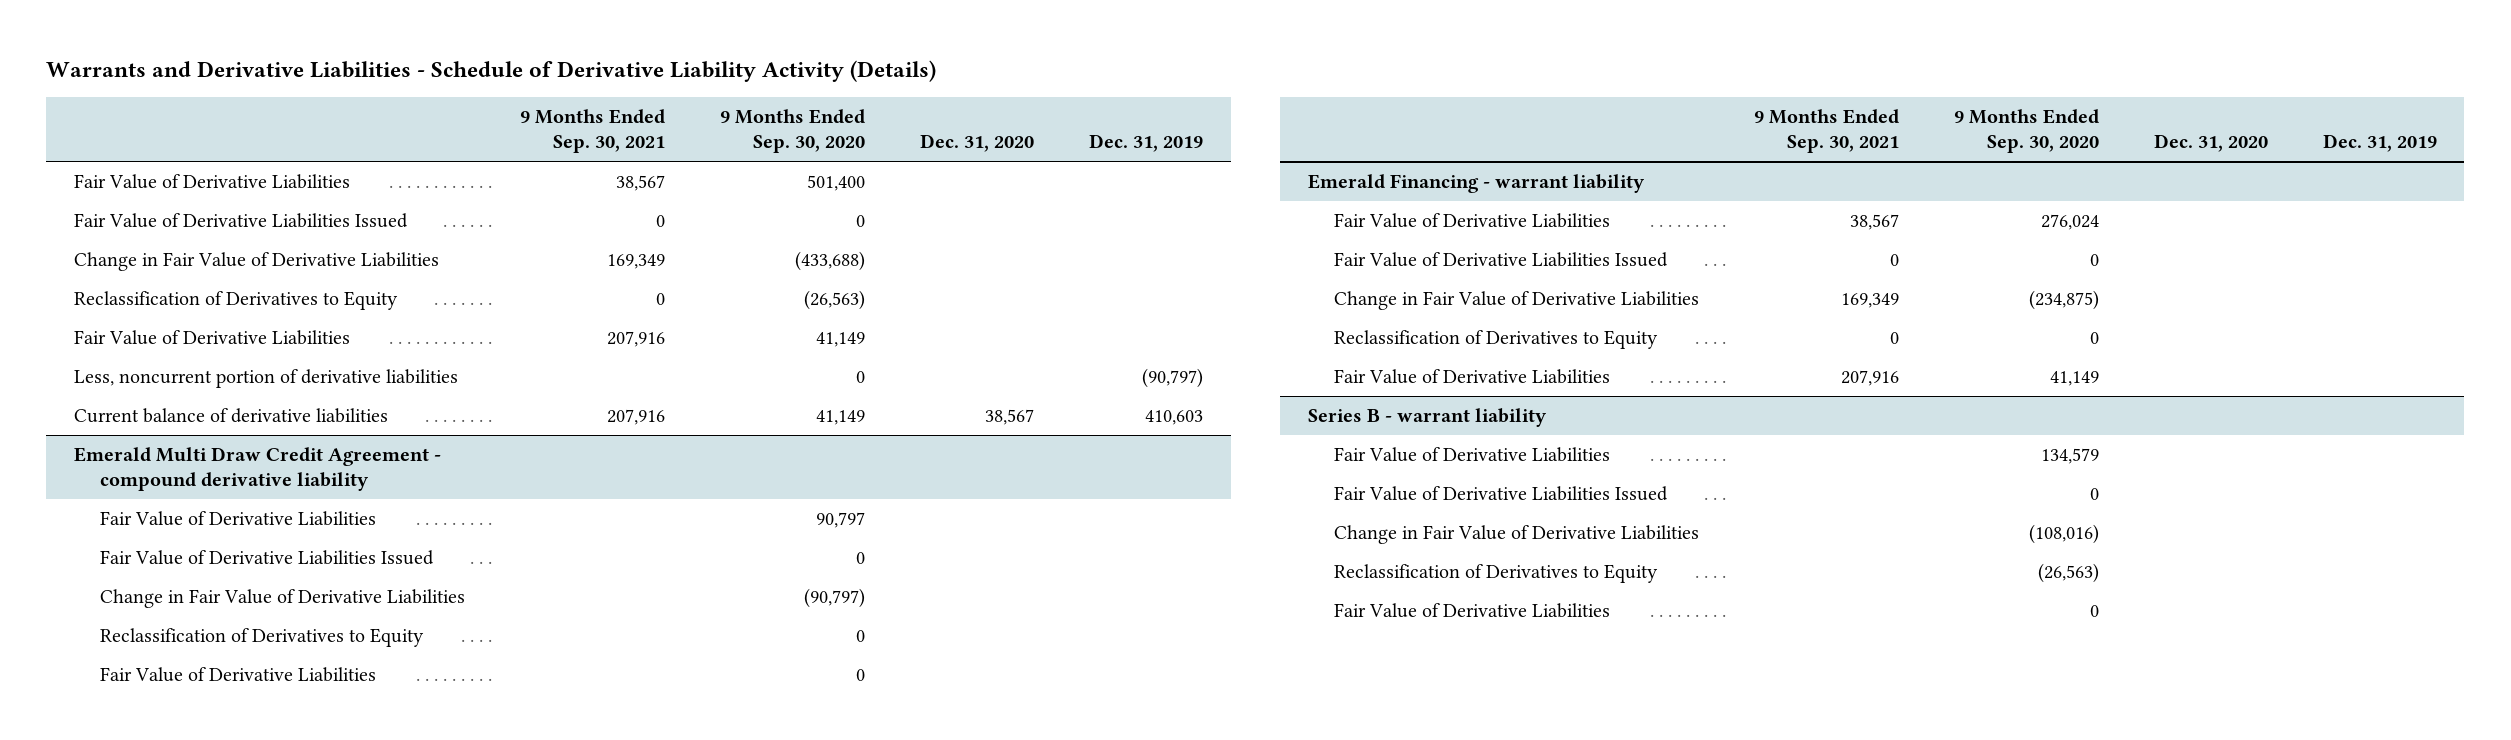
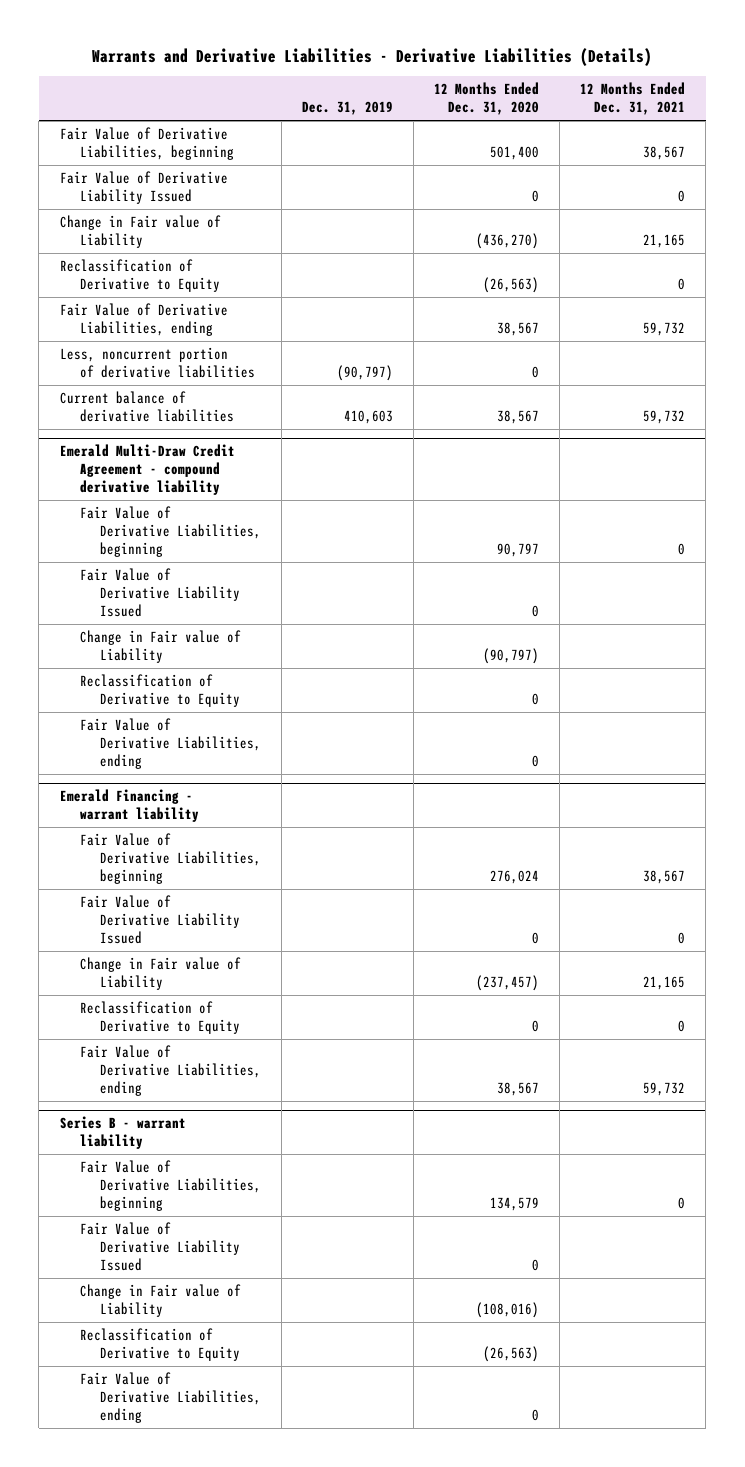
[46,60,937,83] Warrants and Derivative Liabilities - Schedule of Derivative Liability Activity (Details) -> [92,47,653,66] Warrants and Derivative Liabilities - Derivative Liabilities (Details)
[519,108,665,154] 9 Months Ended Sep. 30, 2021 -> none
[719,108,865,154] 9 Months Ended Sep. 30, 2020 -> none
[920,134,1035,153] Dec. 31, 2020 -> none
none -> [434,82,540,116] 12 Months Ended Dec. 31, 2020
none -> [580,82,686,116] 12 Months Ended Dec. 31, 2021
[74,173,351,189] Fair Value of Derivative Liabilities -> [59,127,234,161] Fair Value of Derivative Liabilities, beginning
[74,212,409,228] Fair Value of Derivative Liabilities Issued -> [59,171,228,205] Fair Value of Derivative Liability Issued
[74,251,440,271] Change in Fair Value of Derivative Liabilities -> [59,215,221,249] Change in Fair value of Liability
[74,290,399,310] Reclassification of Derivatives to Equity -> [59,259,220,293] Reclassification of Derivative to Equity
[74,329,351,345] Fair Value of Derivative Liabilities -> [59,303,228,337] Fair Value of Derivative Liabilities, ending
[74,446,442,492] Emerald Multi Draw Credit Agreement - compound derivative liability -> [59,444,235,496] Emerald Multi-Draw Credit Agreement - compound derivative liability
[99,510,376,526] Fair Value of Derivative Liabilities -> [79,506,261,558] Fair Value of Derivative Liabilities, beginning
[99,549,434,565] Fair Value of Derivative Liabilities Issued -> [79,568,240,618] Fair Value of Derivative Liability Issued
[99,588,465,608] Change in Fair Value of Derivative Liabilities -> [79,630,241,664] Change in Fair value of Liability
[99,627,424,647] Reclassification of Derivatives to Equity -> [79,674,240,708] Reclassification of Derivative to Equity
[99,666,376,682] Fair Value of Derivative Liabilities -> [79,718,261,770] Fair Value of Derivative Liabilities, ending
[1333,212,1610,228] Fair Value of Derivative Liabilities -> [79,833,261,885] Fair Value of Derivative Liabilities, beginning
[1333,251,1668,267] Fair Value of Derivative Liabilities Issued -> [79,895,240,945] Fair Value of Derivative Liability Issued
[1333,290,1699,310] Change in Fair Value of Derivative Liabilities -> [79,957,241,991] Change in Fair value of Liability
[1333,329,1658,349] Reclassification of Derivatives to Equity -> [79,1001,240,1035] Reclassification of Derivative to Equity
[1333,368,1610,384] Fair Value of Derivative Liabilities -> [79,1045,261,1097] Fair Value of Derivative Liabilities, ending
[1333,446,1610,462] Fair Value of Derivative Liabilities -> [79,1160,261,1212] Fair Value of Derivative Liabilities, beginning
[1333,485,1668,501] Fair Value of Derivative Liabilities Issued -> [79,1222,240,1272] Fair Value of Derivative Liability Issued
[1333,524,1699,544] Change in Fair Value of Derivative Liabilities -> [79,1284,241,1318] Change in Fair value of Liability
[1333,563,1658,583] Reclassification of Derivatives to Equity -> [79,1328,240,1362] Reclassification of Derivative to Equity
[1333,602,1610,618] Fair Value of Derivative Liabilities -> [79,1372,261,1424] Fair Value of Derivative Liabilities, ending

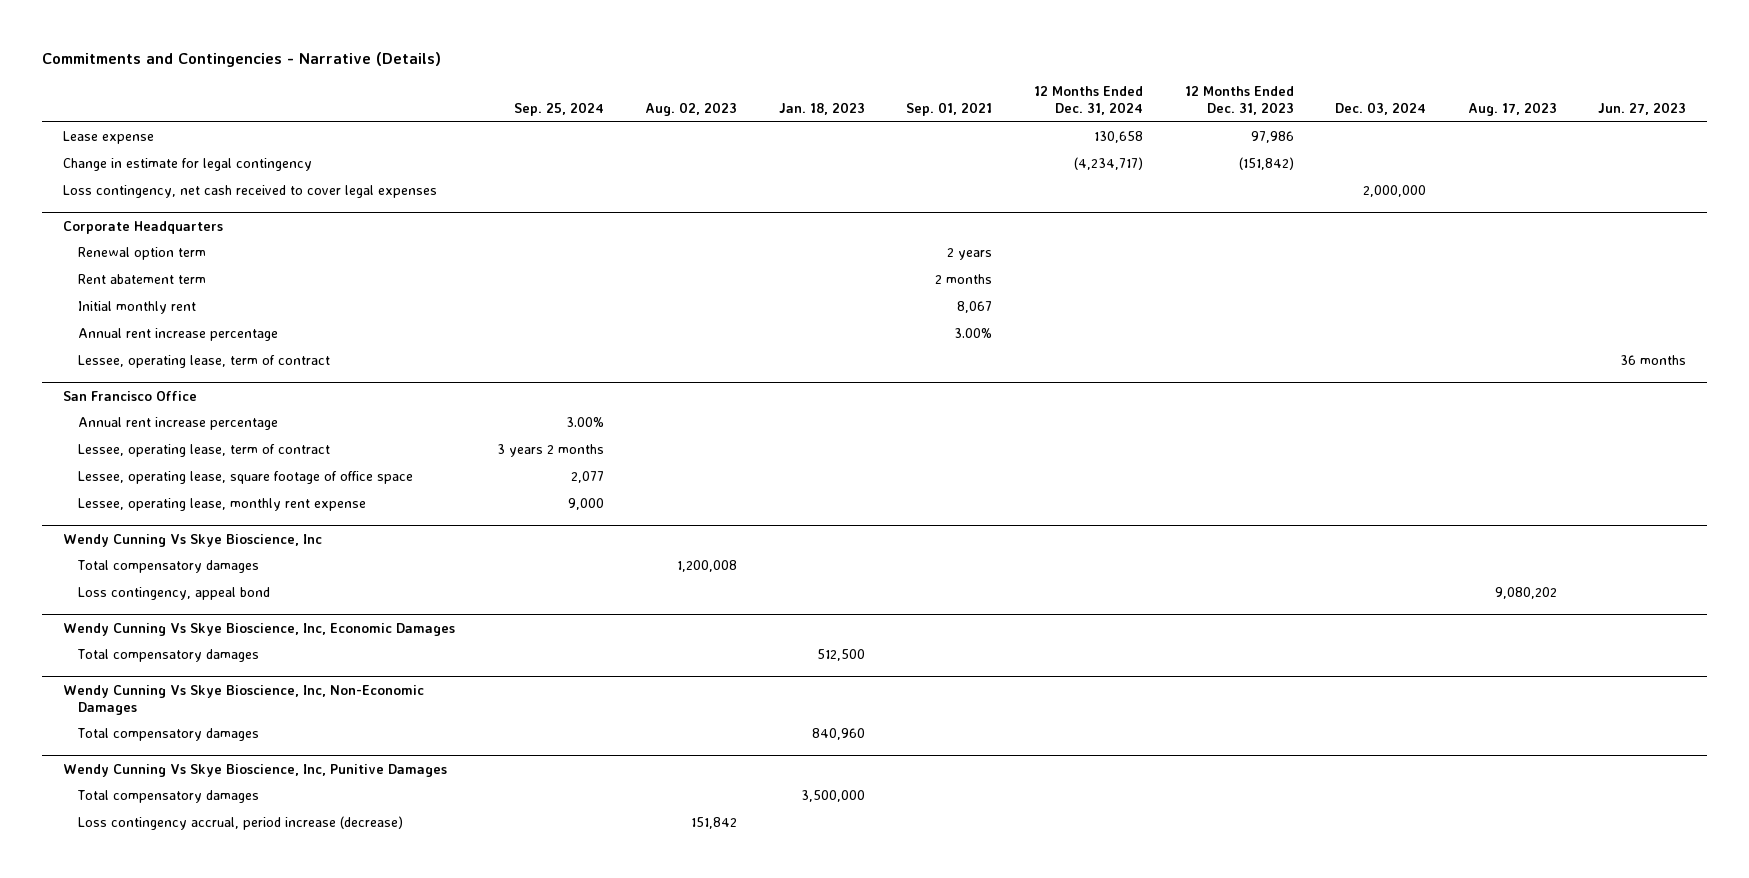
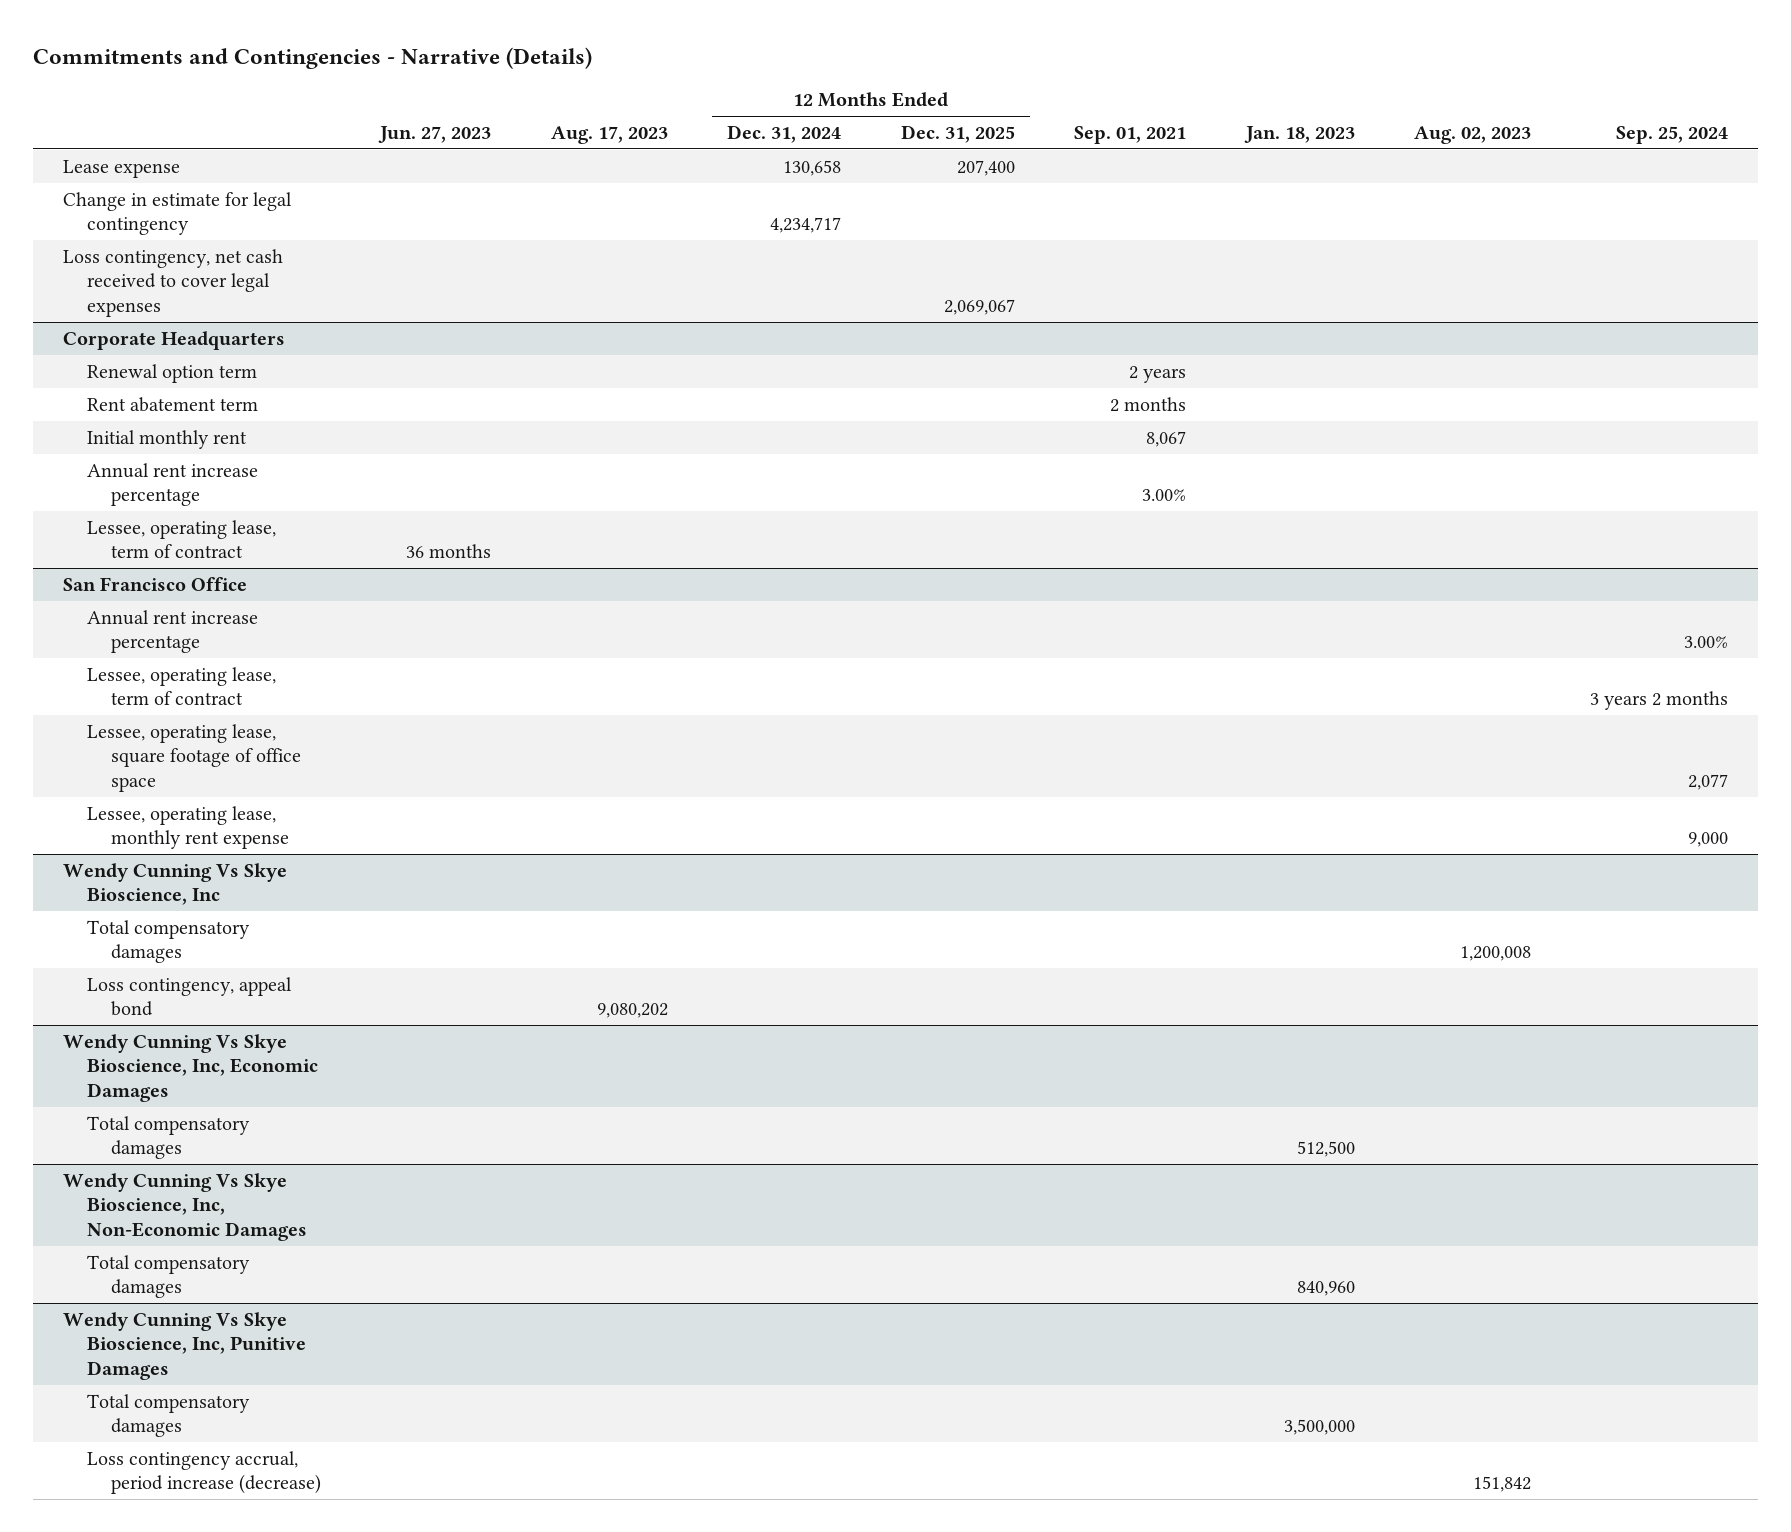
[1184,86,1294,116] 12 Months Ended Dec. 31, 2023 -> none
[1335,102,1427,116] Dec. 03, 2024 -> none
none -> [900,124,1015,143] Dec. 31, 2025
[1073,157,1143,171] (4,234,717) -> [770,217,842,234] 4,234,717

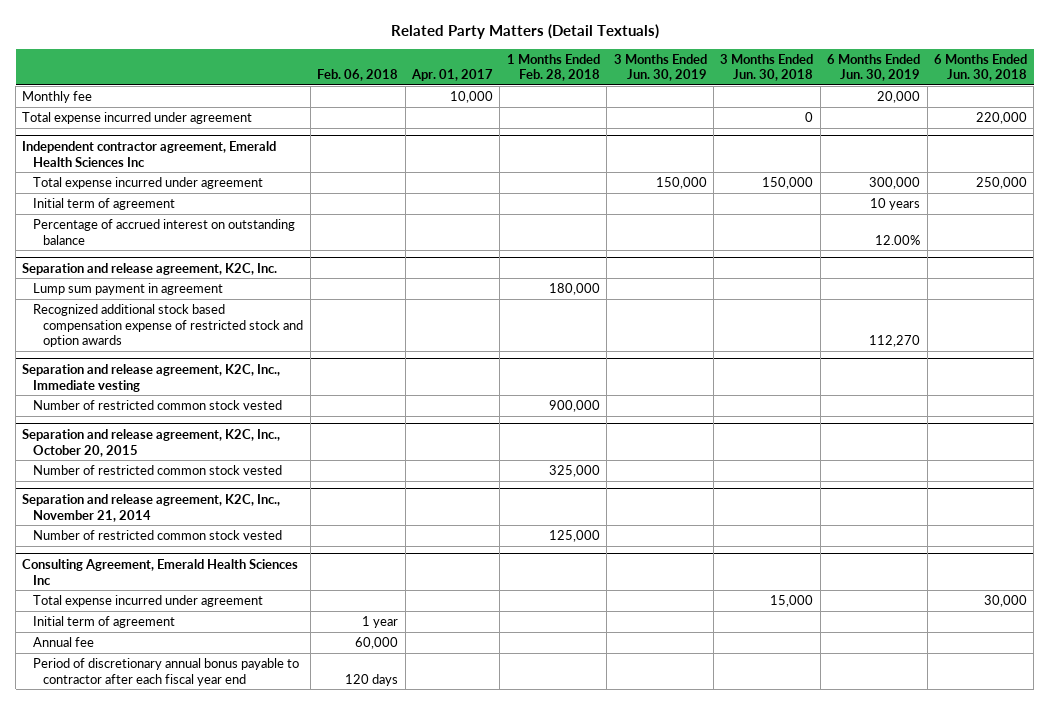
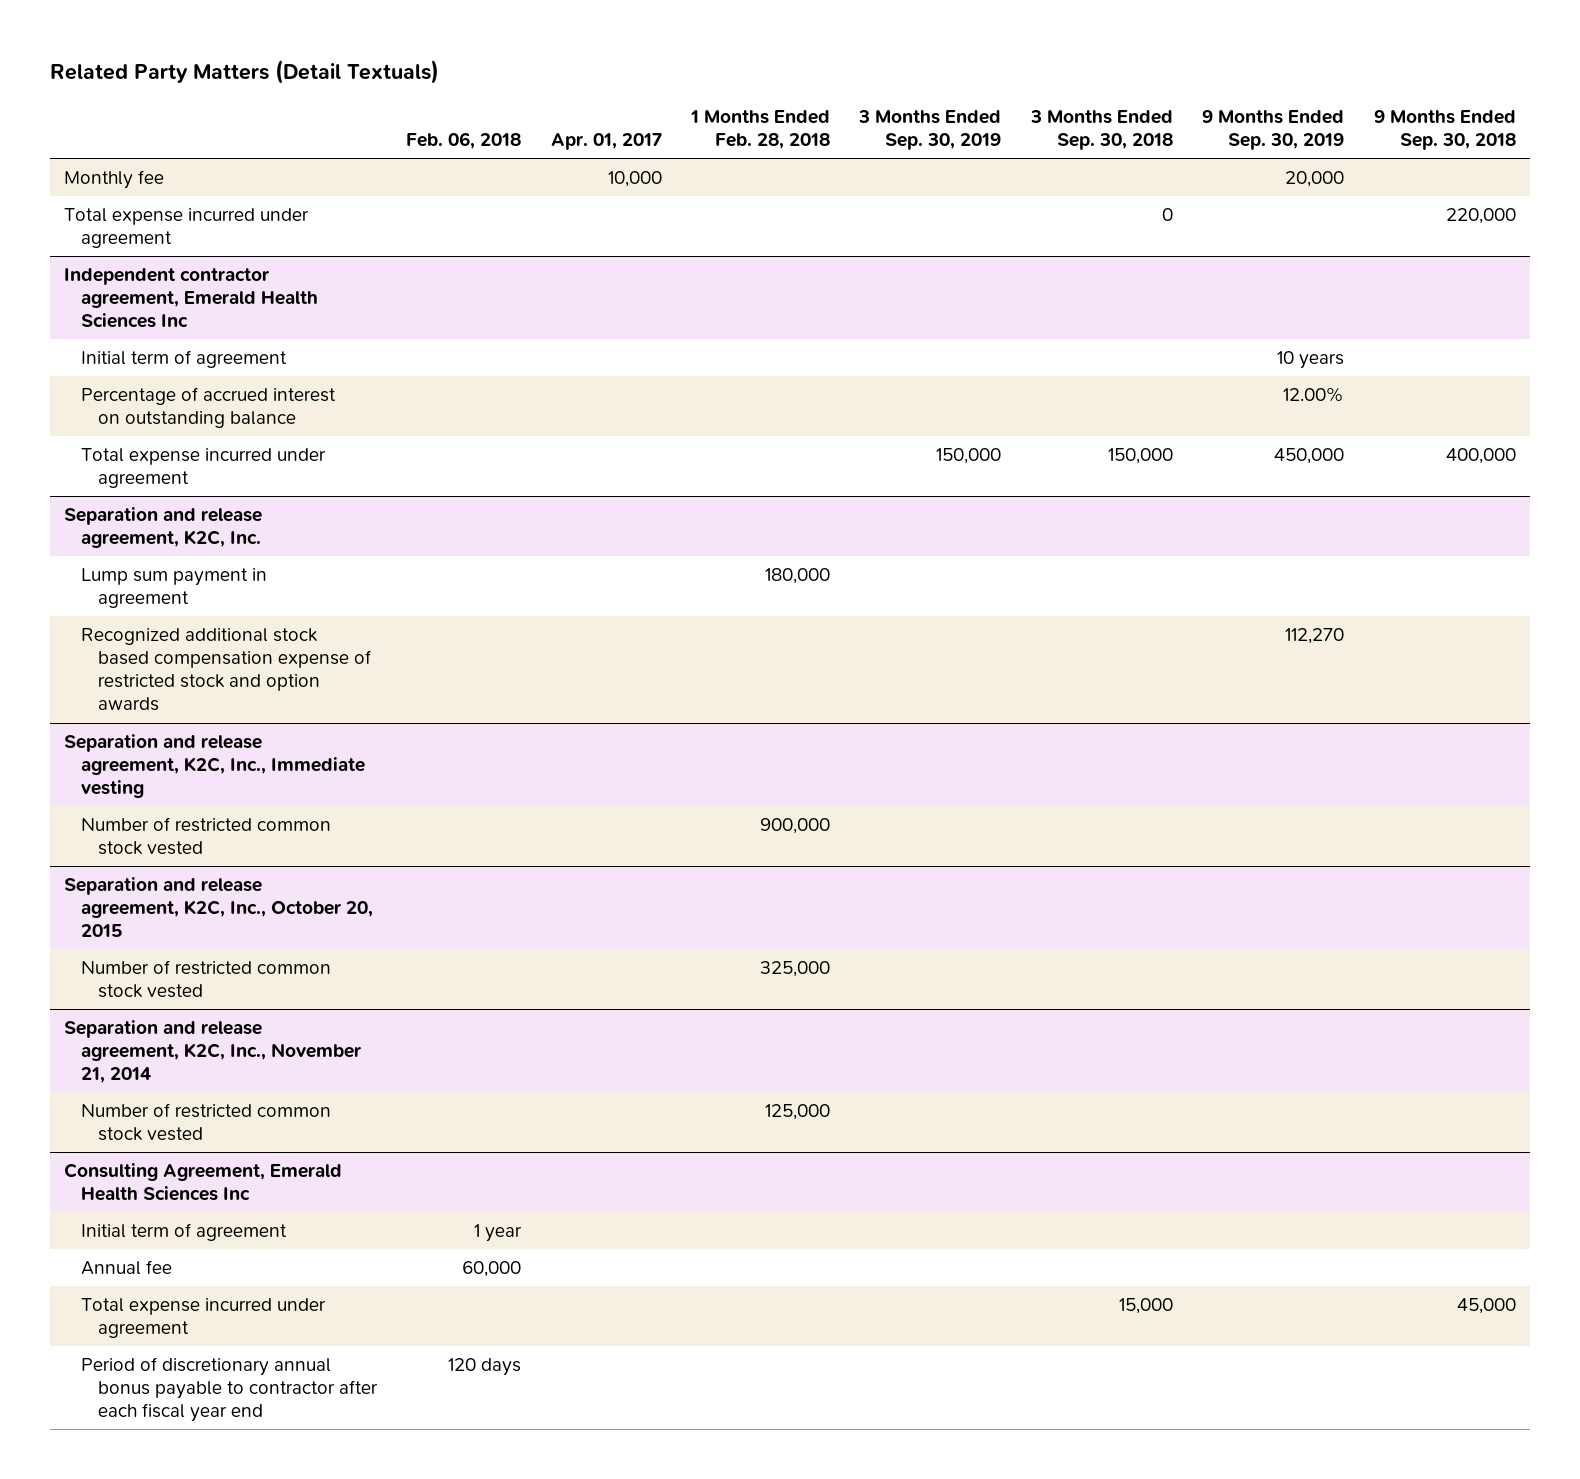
[613,53,707,82] 3 Months Ended Jun. 30, 2019 -> none
[720,53,814,82] 3 Months Ended Jun. 30, 2018 -> none
[827,53,921,82] 6 Months Ended Jun. 30, 2019 -> none
[934,53,1028,82] 6 Months Ended Jun. 30, 2018 -> none
none -> [858,109,1002,150] 3 Months Ended Sep. 30, 2019
none -> [1029,109,1173,150] 3 Months Ended Sep. 30, 2018
none -> [1202,109,1345,150] 9 Months Ended Sep. 30, 2019
none -> [1373,109,1516,150] 9 Months Ended Sep. 30, 2018
[32,176,263,189] Total expense incurred under agreement -> [81,448,327,489] Total expense incurred under agreement
[32,594,263,607] Total expense incurred under agreement -> [81,1298,327,1339] Total expense incurred under agreement

